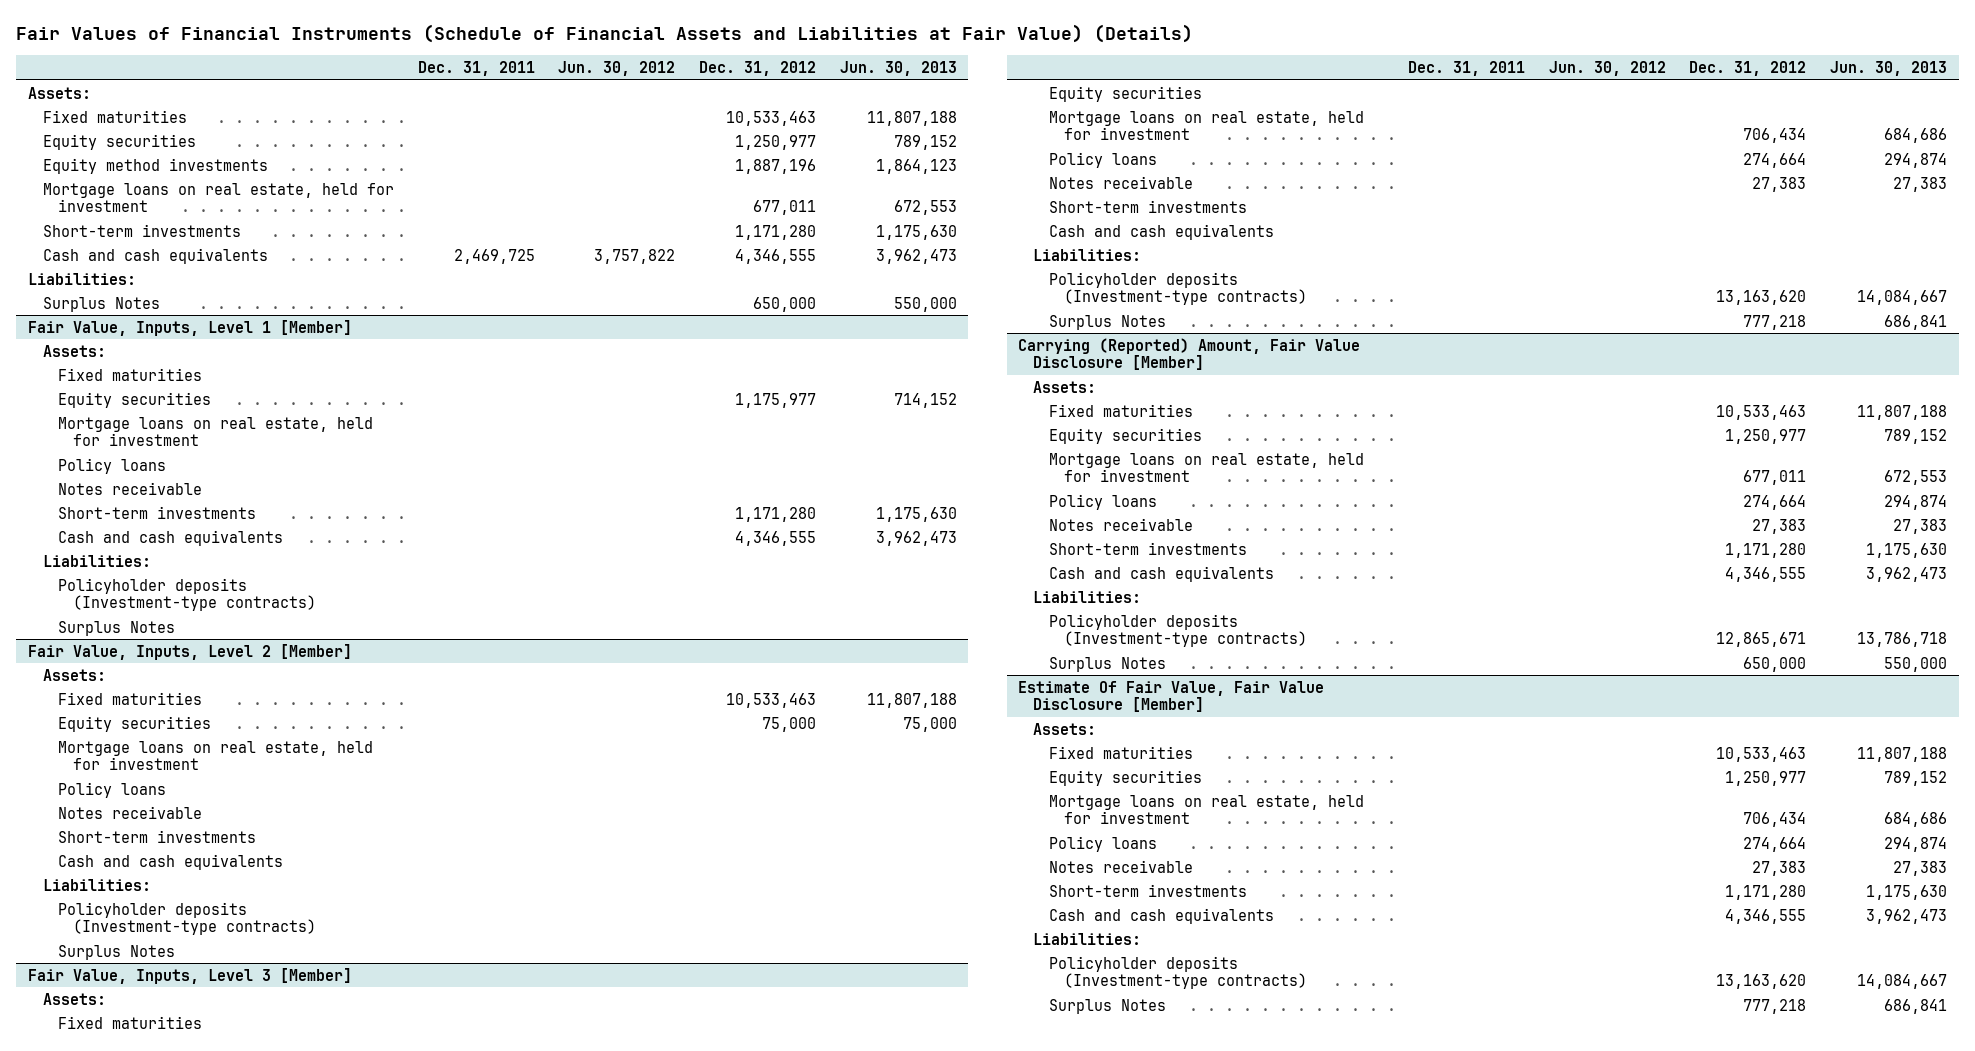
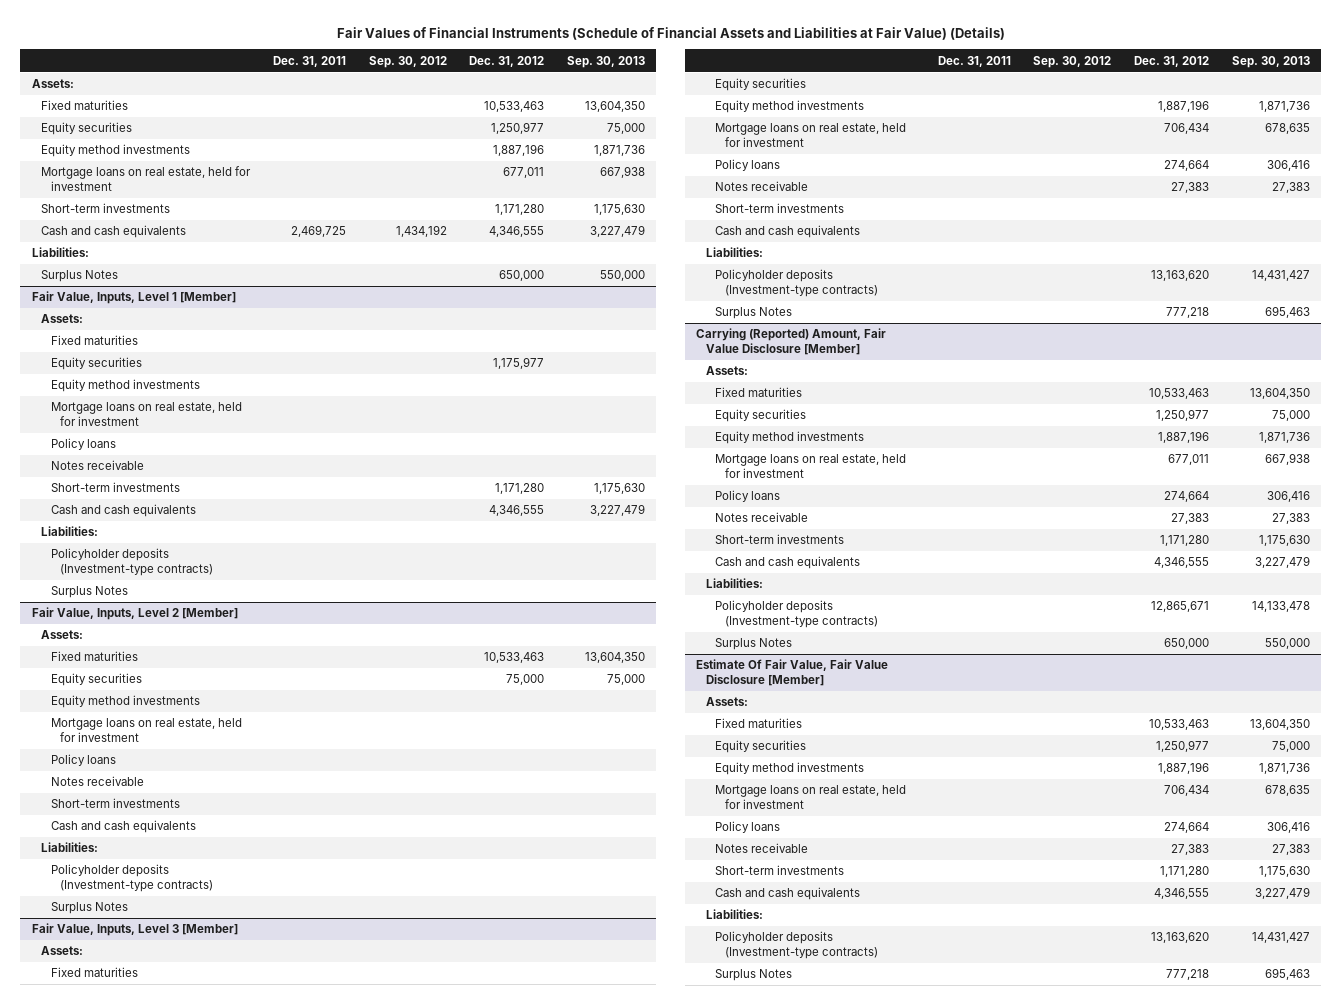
[558,60,676,76] Jun. 30, 2012 -> none
[839,60,957,76] Jun. 30, 2013 -> none
none -> [368,55,447,68] Sep. 30, 2012
none -> [566,55,645,68] Sep. 30, 2013
none -> [50,379,200,393] Equity method investments
none -> [50,695,200,709] Equity method investments
none -> [715,100,865,114] Equity method investments
none -> [715,431,865,445] Equity method investments
none -> [715,762,865,776] Equity method investments

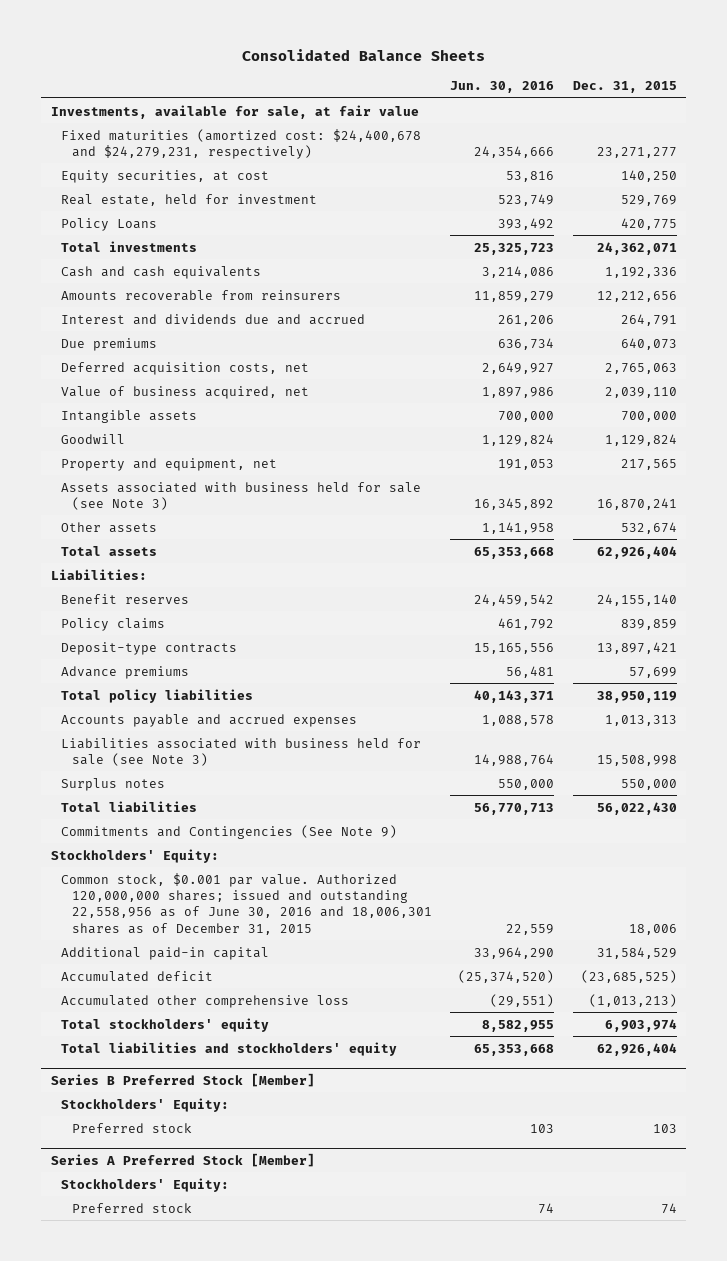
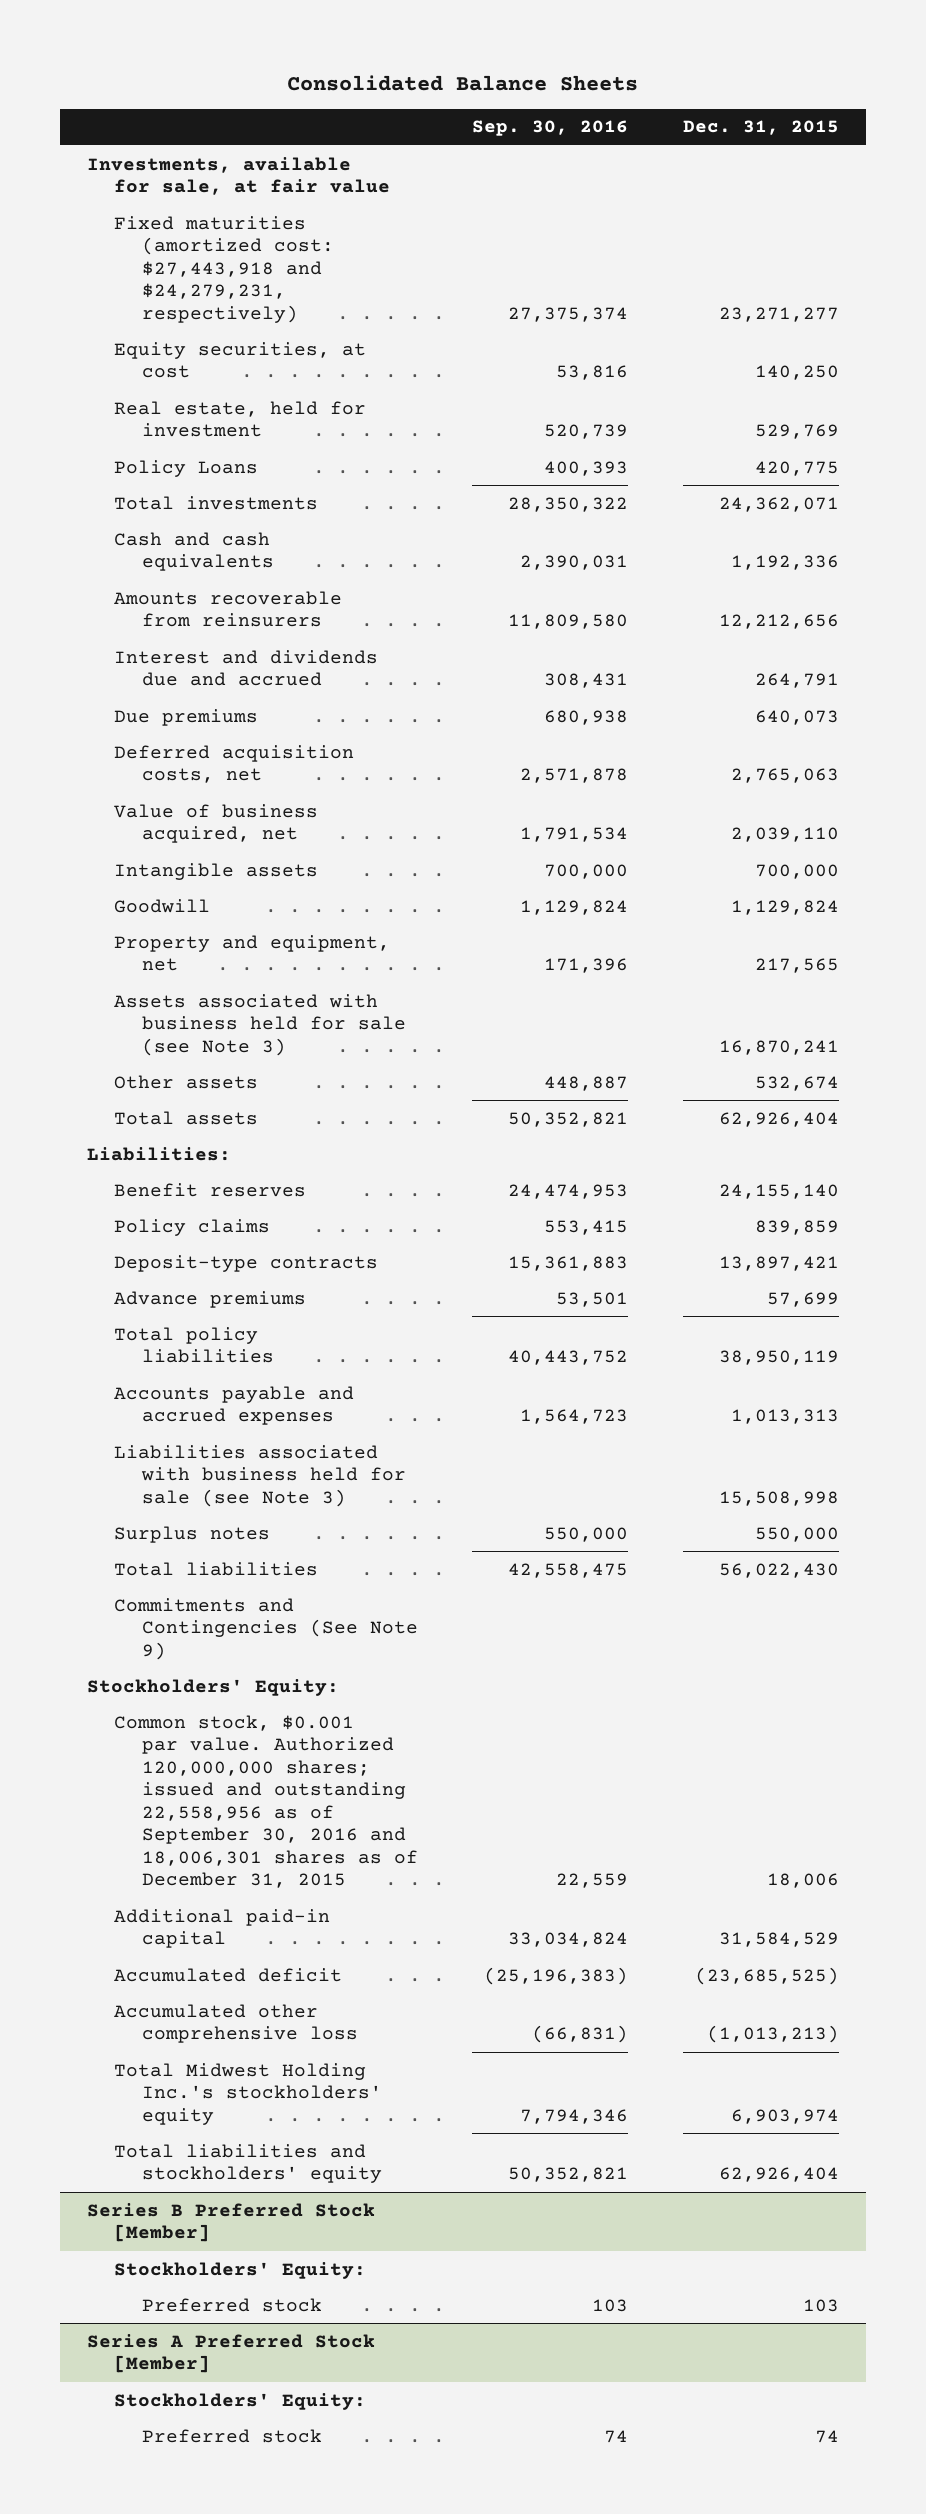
[450,81,555,94] Jun. 30, 2016 -> none
none -> [472,120,629,137] Sep. 30, 2016
[61,128,422,159] Fixed maturities (amortized cost: $24,400,678 and $24,279,231, respectively) -> [114,215,334,323] Fixed maturities (amortized cost: $27,443,918 and $24,279,231, respectively)
[61,872,432,935] Common stock, $0.001 par value. Authorized 120,000,000 shares; issued and outstanding 22,558,956 as of June 30, 2016 and 18,006,301 shares as of December 31, 2015 -> [114,1714,418,1889] Common stock, $0.001 par value. Authorized 120,000,000 shares; issued and outstanding 22,558,956 as of September 30, 2016 and 18,006,301 shares as of December 31, 2015
[61,1017,270,1032] Total stockholders' equity -> [114,2062,382,2125] Total Midwest Holding Inc.'s stockholders' equity

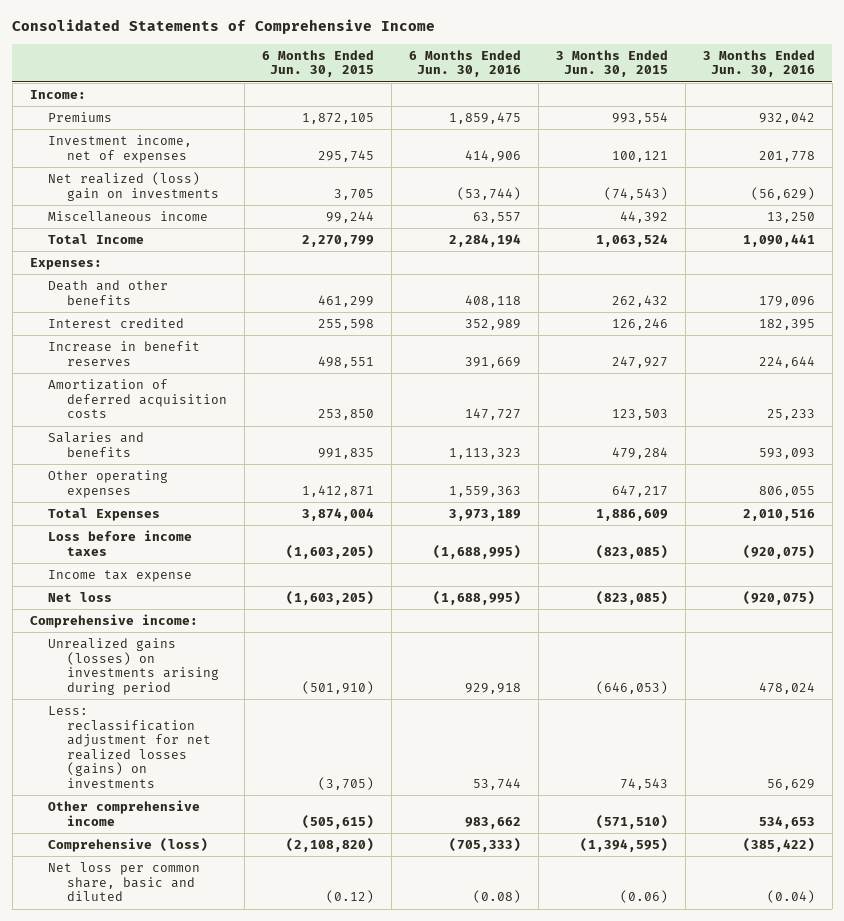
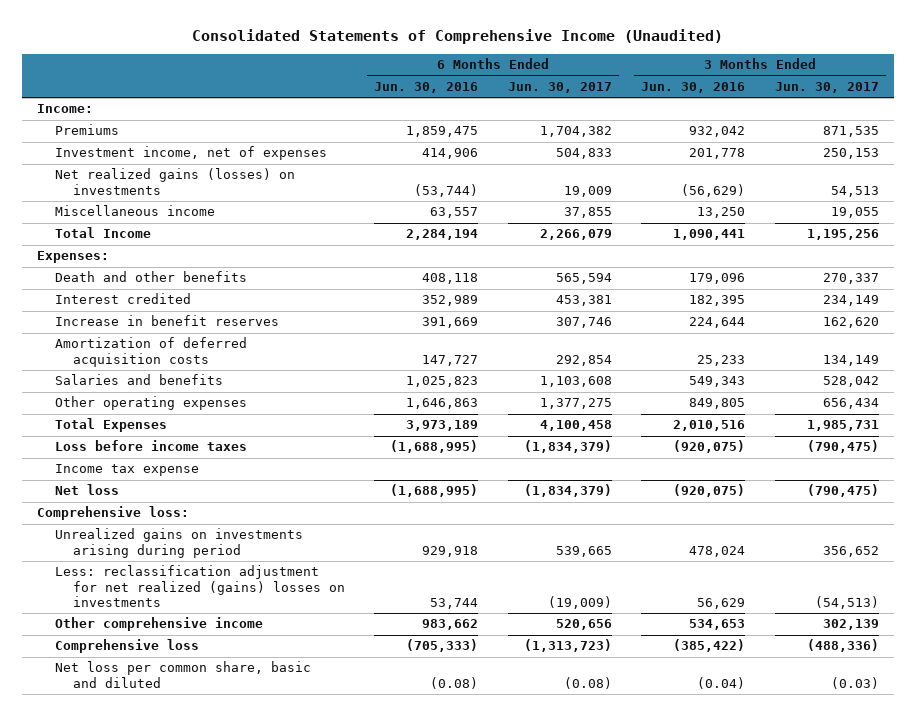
[12,19,436,35] Consolidated Statements of Comprehensive Income -> [191,29,723,45] Consolidated Statements of Comprehensive Income (Unaudited)
[262,49,375,78] 6 Months Ended Jun. 30, 2015 -> none
[555,49,668,78] 3 Months Ended Jun. 30, 2015 -> none
none -> [507,82,612,94] Jun. 30, 2017
none -> [775,82,880,94] Jun. 30, 2017
[48,172,220,201] Net realized (loss) gain on investments -> [54,168,295,195] Net realized gains (losses) on investments
[448,447,521,459] 1,113,323 -> [406,376,479,388] 1,025,823
[758,447,815,459] 593,093 -> [689,376,746,388] 549,343
[448,485,521,497] 1,559,363 -> [406,398,479,410] 1,646,863
[758,485,815,497] 806,055 -> [689,398,746,410] 849,805
[29,614,198,629] Comprehensive income: -> [36,506,189,521] Comprehensive loss:
[48,638,220,695] Unrealized gains (losses) on investments arising during period -> [54,528,303,558] Unrealized gains on investments arising during period
[48,706,212,789] Less: reclassification adjustment for net realized losses (gains) on investments -> [54,565,345,608] Less: reclassification adjustment for net realized (gains) losses on investments
[48,838,209,853] Comprehensive (loss) -> [54,639,199,654] Comprehensive loss

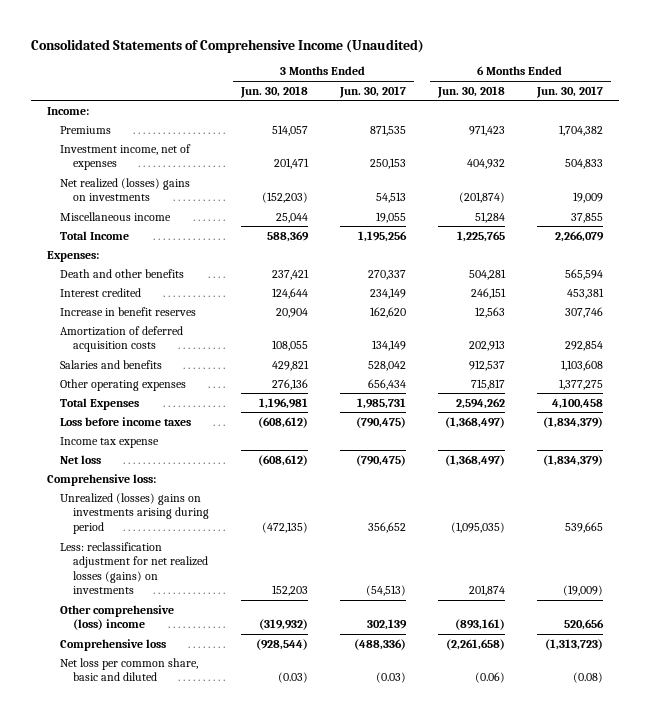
[374,82,479,94] Jun. 30, 2016 -> none
[641,82,746,94] Jun. 30, 2016 -> none
none -> [239,85,308,98] Jun. 30, 2018
none -> [436,85,505,98] Jun. 30, 2018
[54,168,295,195] Net realized gains (losses) on investments -> [59,177,190,202] Net realized (losses) gains on investments
[54,528,303,558] Unrealized gains on investments arising during period -> [59,492,209,534] Unrealized (losses) gains on investments arising during period
[54,565,345,608] Less: reclassification adjustment for net realized (gains) losses on investments -> [59,541,208,595] Less: reclassification adjustment for net realized losses (gains) on investments
[54,617,263,632] Other comprehensive income -> [59,604,174,631] Other comprehensive (loss) income

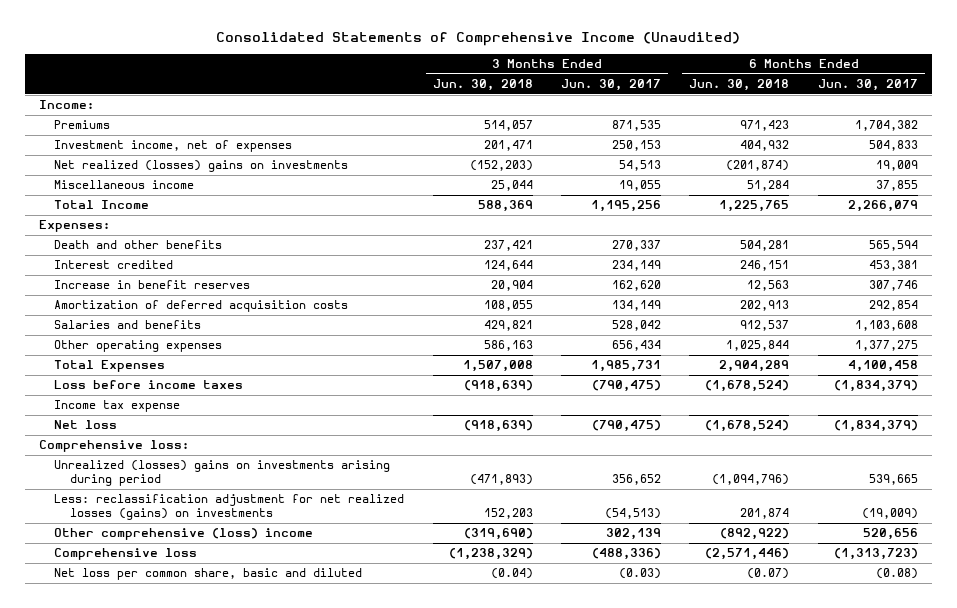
[271,378,308,390] 276,136 -> [483,340,533,352] 586,163
[470,378,505,390] 715,817 -> [726,340,790,352] 1,025,844
[258,397,308,409] 1,196,981 -> [462,360,533,373] 1,507,008
[455,397,505,409] 2,594,262 -> [719,360,790,373] 2,904,289
[257,416,308,428] (608,612) -> [463,380,533,393] (918,639)
[444,416,505,428] (1,368,497) -> [705,380,790,393] (1,678,524)
[257,454,308,466] (608,612) -> [463,420,533,433] (918,639)
[444,454,505,466] (1,368,497) -> [705,420,790,433] (1,678,524)
[261,521,308,533] (472,135) -> [469,473,533,485] (471,893)
[450,521,505,533] (1,095,035) -> [712,473,790,485] (1,094,796)
[258,619,308,631] (319,932) -> [463,528,533,541] (319,690)
[454,619,505,631] (893,161) -> [720,528,790,541] (892,922)
[255,638,308,650] (928,544) -> [448,548,533,561] (1,238,329)
[445,638,505,650] (2,261,658) -> [705,548,790,561] (2,571,446)
[277,672,308,684] (0.03) -> [490,568,533,580] (0.04)
[474,672,505,684] (0.06) -> [747,568,790,580] (0.07)

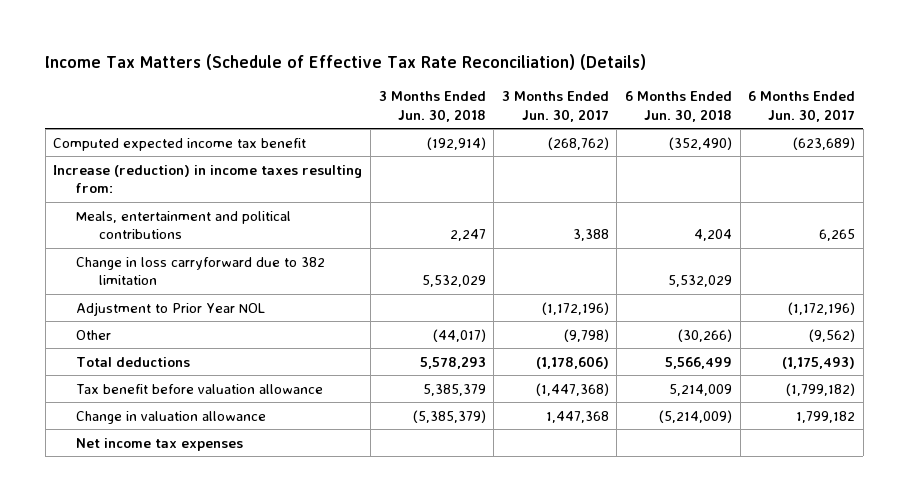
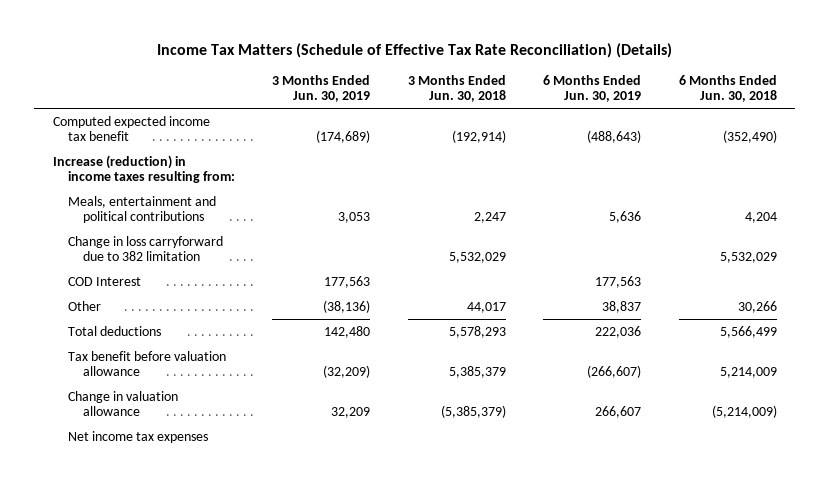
[501,91,609,122] 3 Months Ended Jun. 30, 2017 -> none
[748,91,856,122] 6 Months Ended Jun. 30, 2017 -> none
none -> [272,74,371,103] 3 Months Ended Jun. 30, 2019
none -> [543,74,642,103] 6 Months Ended Jun. 30, 2019
[76,301,266,316] Adjustment to Prior Year NOL -> none
none -> [67,276,141,286] COD Interest
[432,328,486,342] (44,017) -> [466,301,506,313] 44,017
[678,328,733,342] (30,266) -> [737,300,777,313] 30,266

